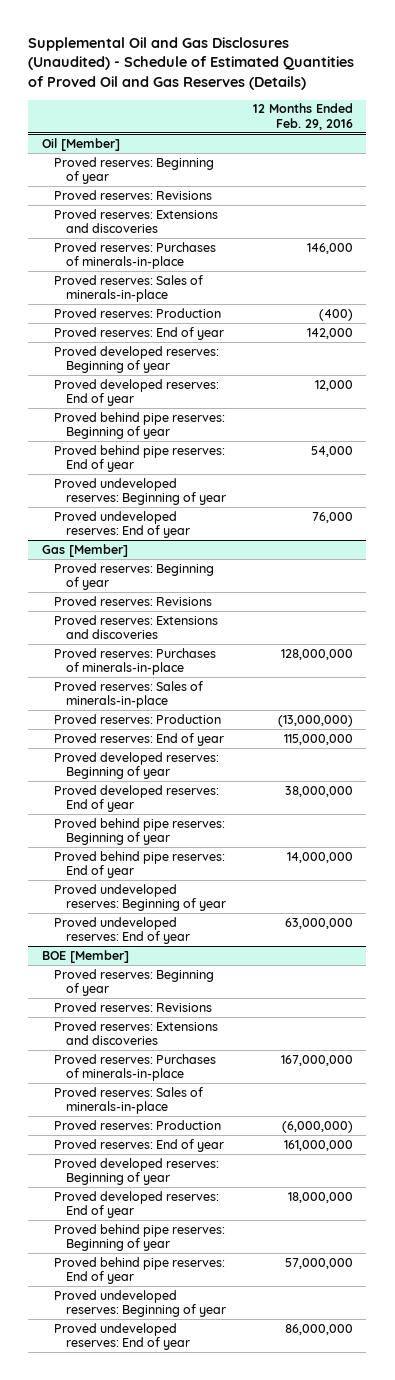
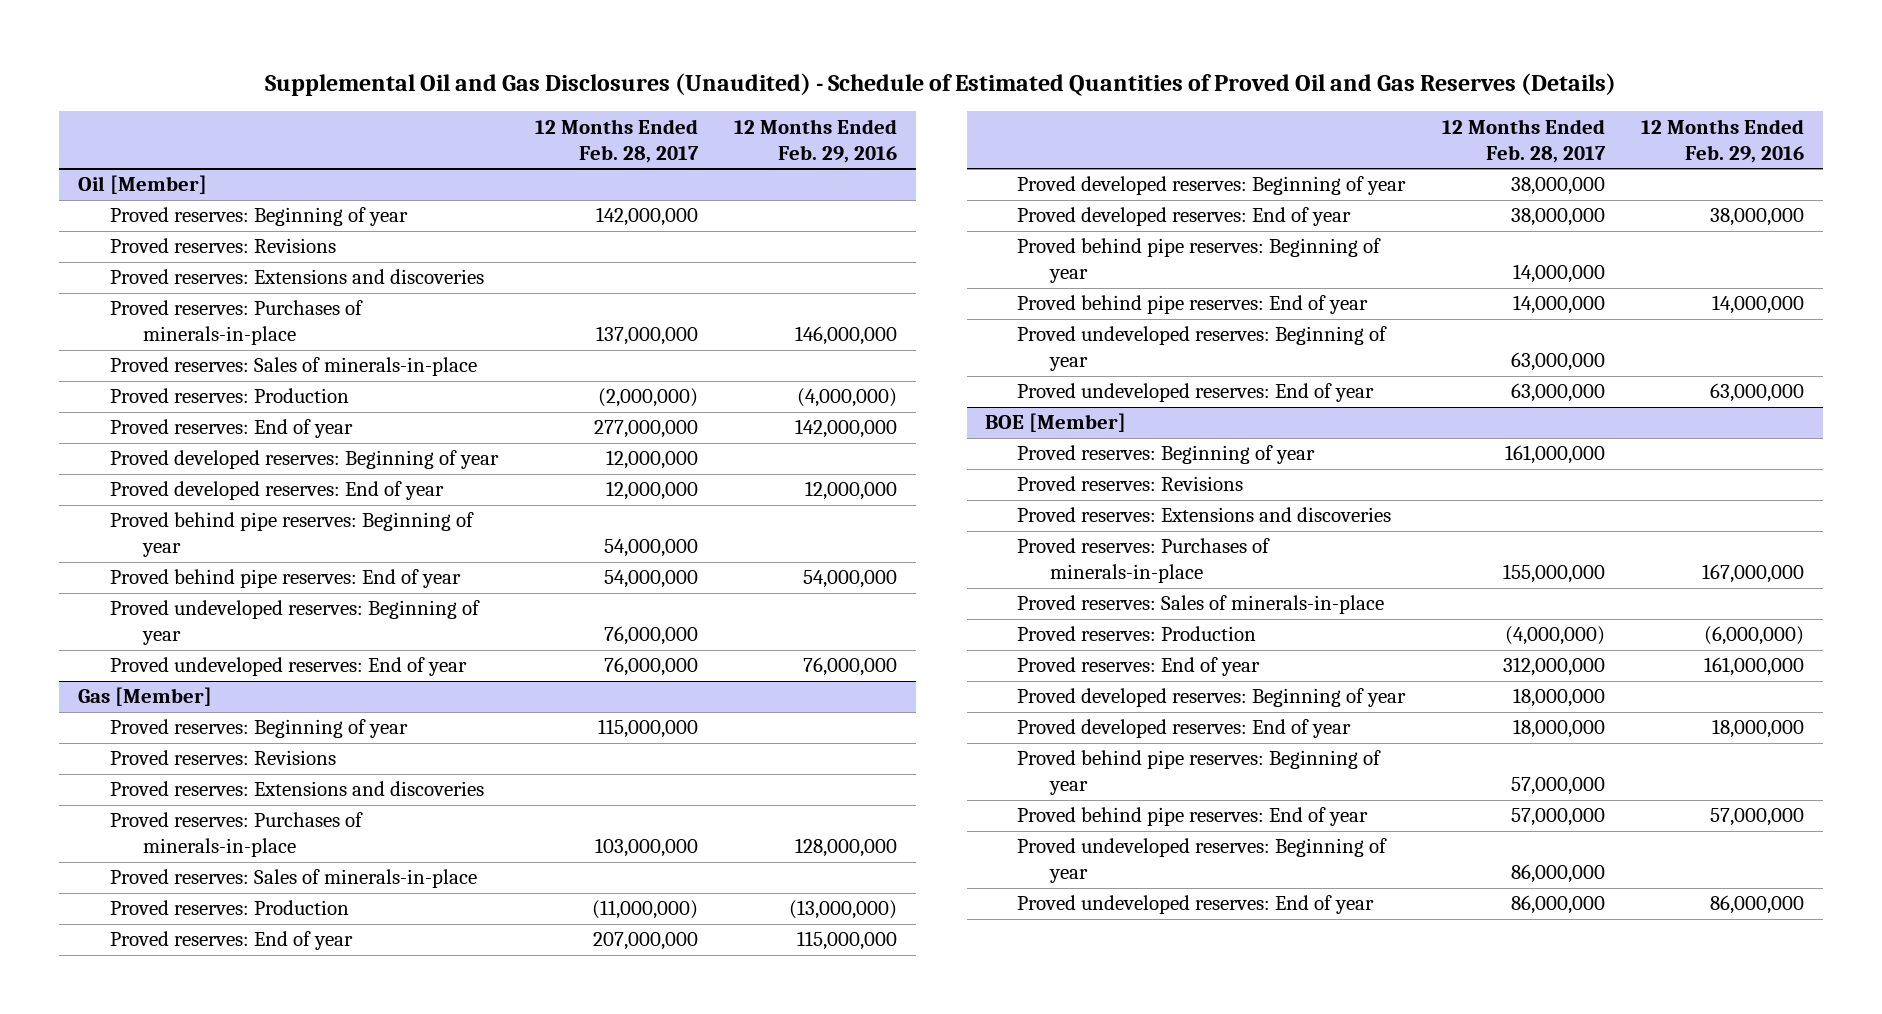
none -> [534,118,699,163] 12 Months Ended Feb. 28, 2017
[306,242,353,254] 146,000 -> [795,326,898,346] 146,000,000
[318,308,353,321] (400) -> [797,388,898,408] (4,000,000)
[306,327,353,339] 142,000 -> [795,419,898,439] 142,000,000
[314,379,353,391] 12,000 -> [805,481,898,501] 12,000,000
[310,445,353,457] 54,000 -> [803,570,898,589] 54,000,000
[311,511,353,523] 76,000 -> [803,657,898,677] 76,000,000

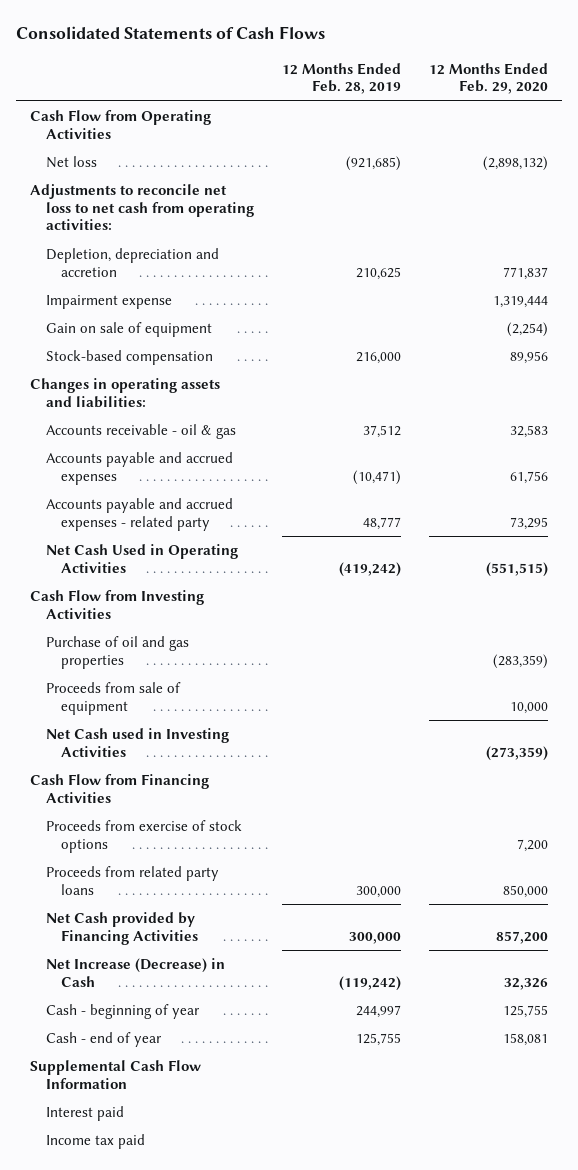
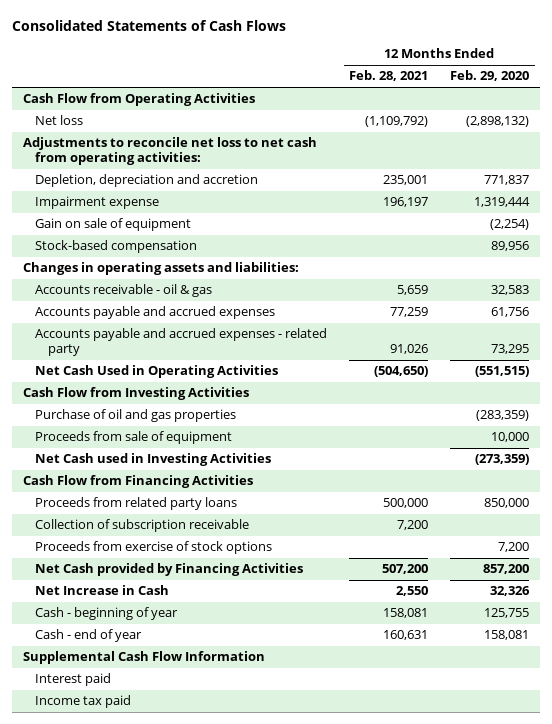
[281,62,401,95] 12 Months Ended Feb. 28, 2019 -> none
none -> [349,70,429,82] Feb. 28, 2021
none -> [35,519,250,533] Collection of subscription receivable
[45,820,242,853] Proceeds from exercise of stock options -> [35,541,273,555] Proceeds from exercise of stock options
[45,958,225,987] Net Increase (Decrease) in Cash -> [35,585,170,596] Net Increase in Cash

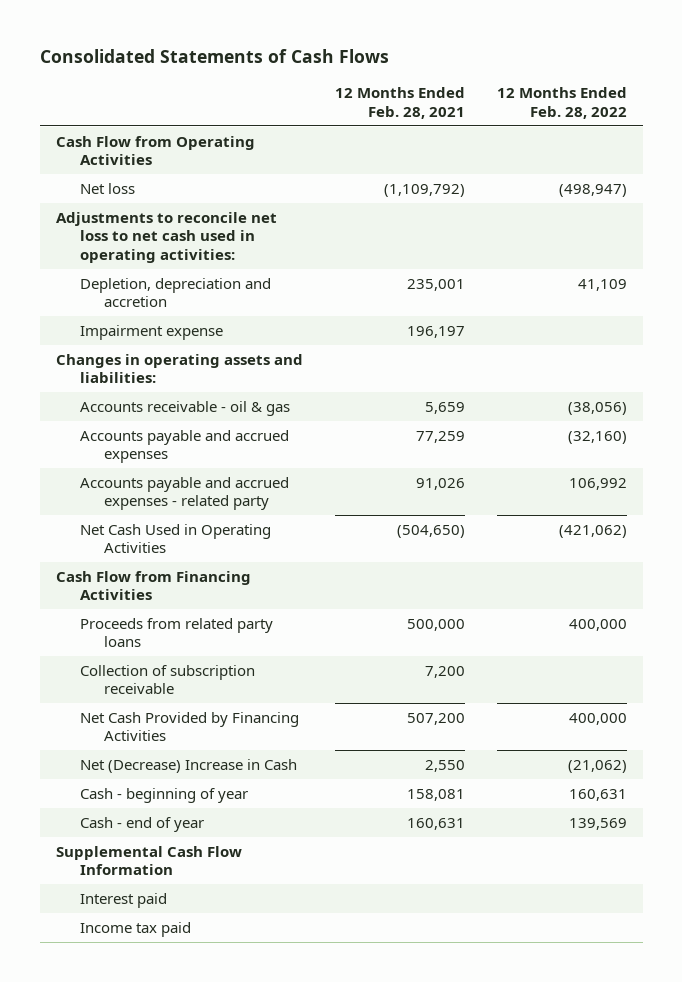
[450,70,530,82] Feb. 29, 2020 -> none
none -> [496,87,627,119] 12 Months Ended Feb. 28, 2022
[22,137,317,165] Adjustments to reconcile net loss to net cash from operating activities: -> [55,211,277,263] Adjustments to reconcile net loss to net cash used in operating activities:
[35,218,192,232] Gain on sale of equipment -> none
[35,240,198,254] Stock-based compensation -> none
[22,387,249,401] Cash Flow from Investing Activities -> none
[35,409,237,423] Purchase of oil and gas properties -> none
[35,431,233,445] Proceeds from sale of equipment -> none
[35,453,272,467] Net Cash used in Investing Activities -> none
[35,541,273,555] Proceeds from exercise of stock options -> none
[35,563,304,577] Net Cash provided by Financing Activities -> [79,711,299,742] Net Cash Provided by Financing Activities
[35,585,170,596] Net Increase in Cash -> [79,758,297,773] Net (Decrease) Increase in Cash

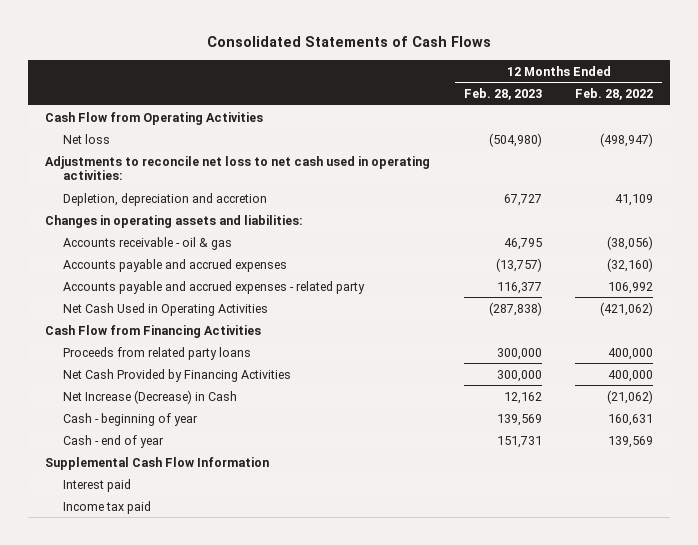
[334,87,465,119] 12 Months Ended Feb. 28, 2021 -> none
none -> [463,87,542,100] Feb. 28, 2023
[79,324,223,340] Impairment expense -> none
[79,664,255,695] Collection of subscription receivable -> none
[79,758,297,773] Net (Decrease) Increase in Cash -> [63,389,238,404] Net Increase (Decrease) in Cash

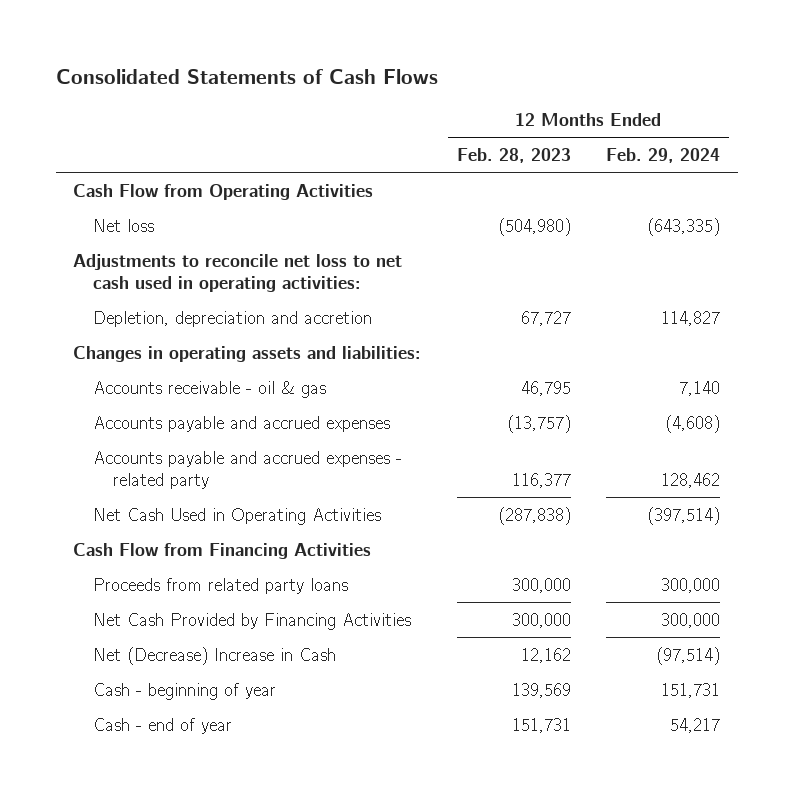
[575,87,654,100] Feb. 28, 2022 -> none
none -> [606,147,721,163] Feb. 29, 2024
[63,389,238,404] Net Increase (Decrease) in Cash -> [93,646,337,665] Net (Decrease) Increase in Cash
[44,456,269,470] Supplemental Cash Flow Information -> none
[63,478,132,492] Interest paid -> none
[63,500,152,514] Income tax paid -> none

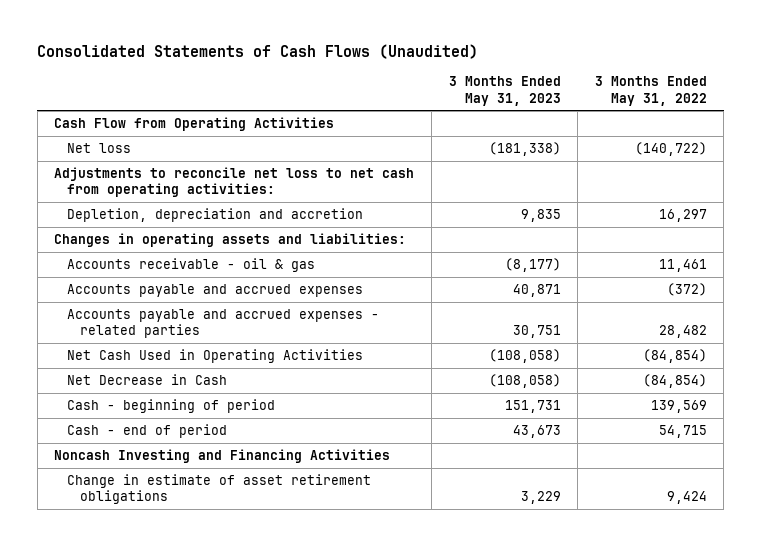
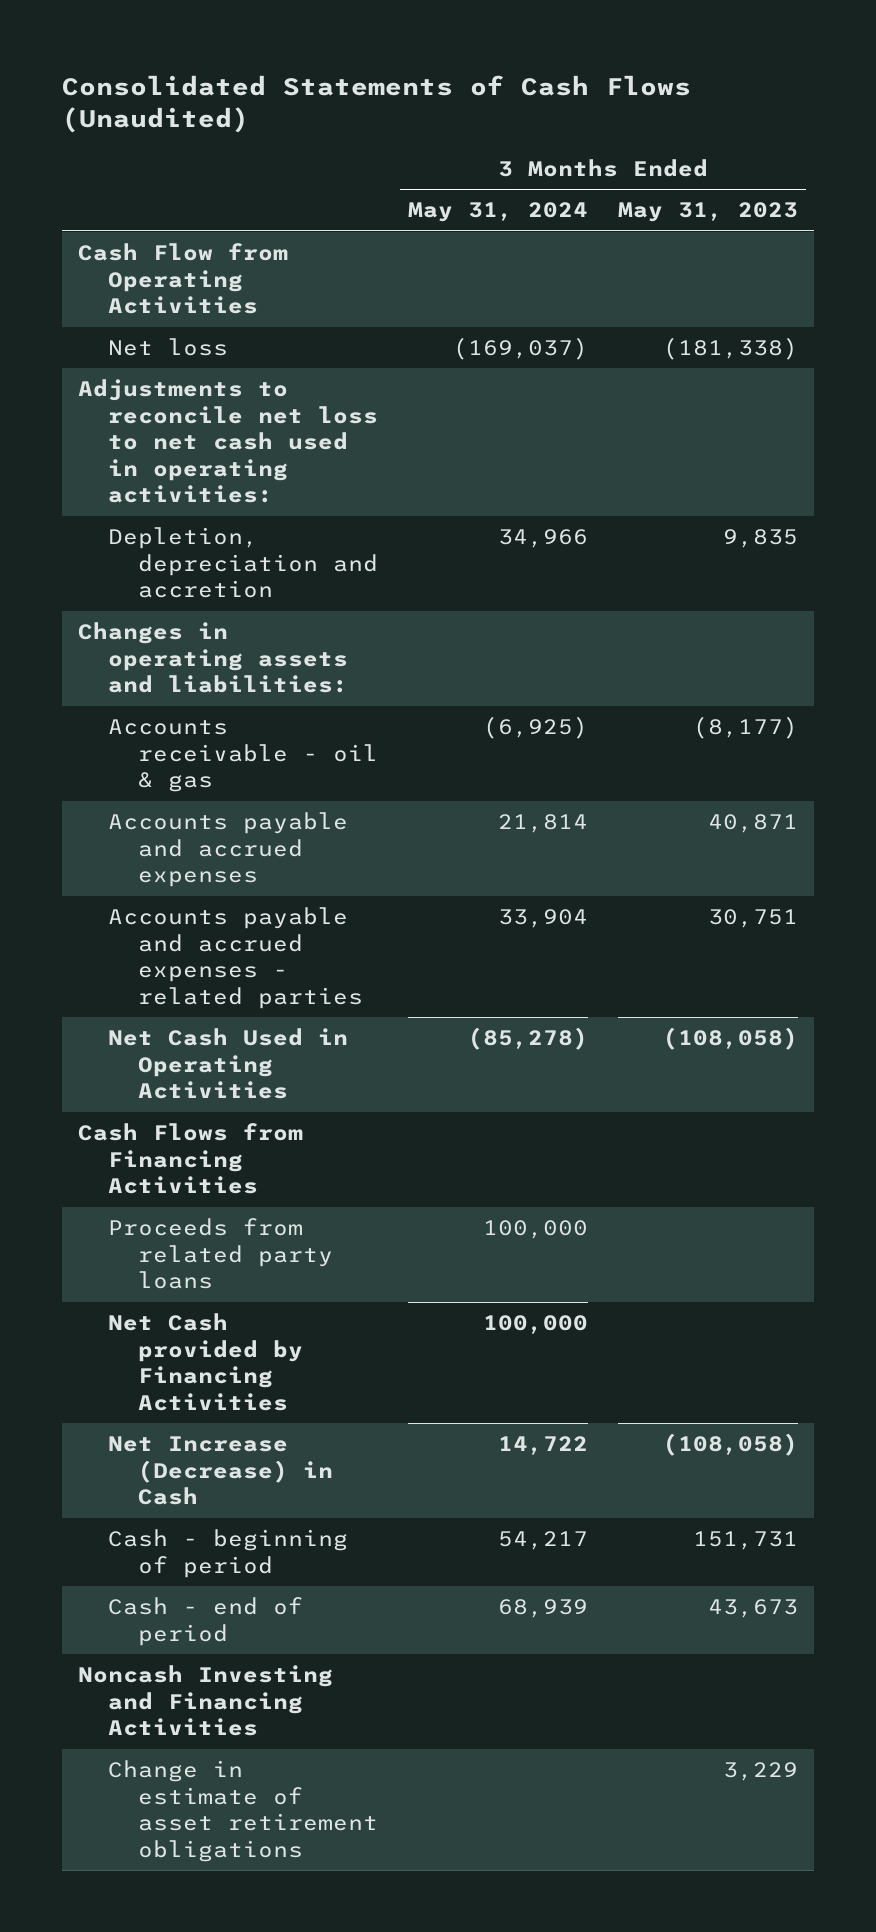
[594,76,707,106] 3 Months Ended May 31, 2022 -> none
none -> [408,202,589,223] May 31, 2024
[54,167,415,198] Adjustments to reconcile net loss to net cash from operating activities: -> [77,379,378,504] Adjustments to reconcile net loss to net cash used in operating activities:
none -> [77,1123,303,1195] Cash Flows from Financing Activities
none -> [107,1218,333,1290] Proceeds from related party loans
none -> [107,1313,303,1411] Net Cash provided by Financing Activities
[67,374,228,386] Net Decrease in Cash -> [107,1436,333,1506] Net Increase (Decrease) in Cash

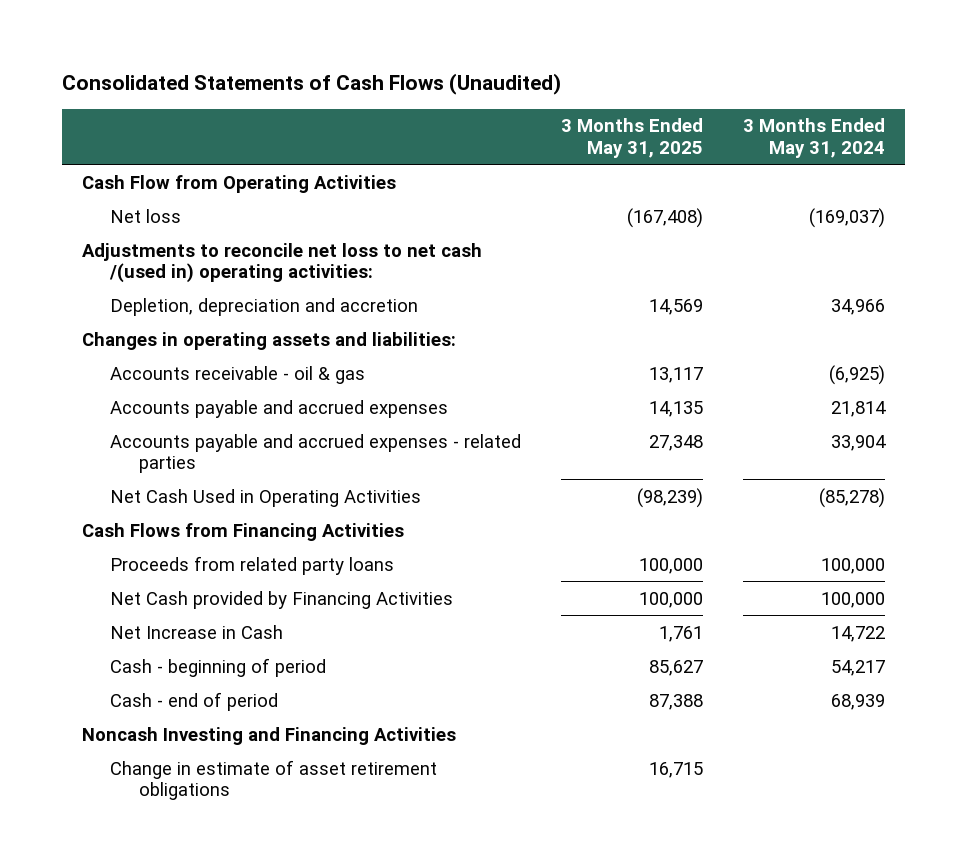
[618,202,799,223] May 31, 2023 -> none
none -> [561,118,704,158] 3 Months Ended May 31, 2025
[77,379,378,504] Adjustments to reconcile net loss to net cash used in operating activities: -> [81,242,482,283] Adjustments to reconcile net loss to net cash /(used in) operating activities:
[107,1436,333,1506] Net Increase (Decrease) in Cash -> [110,624,284,639] Net Increase in Cash

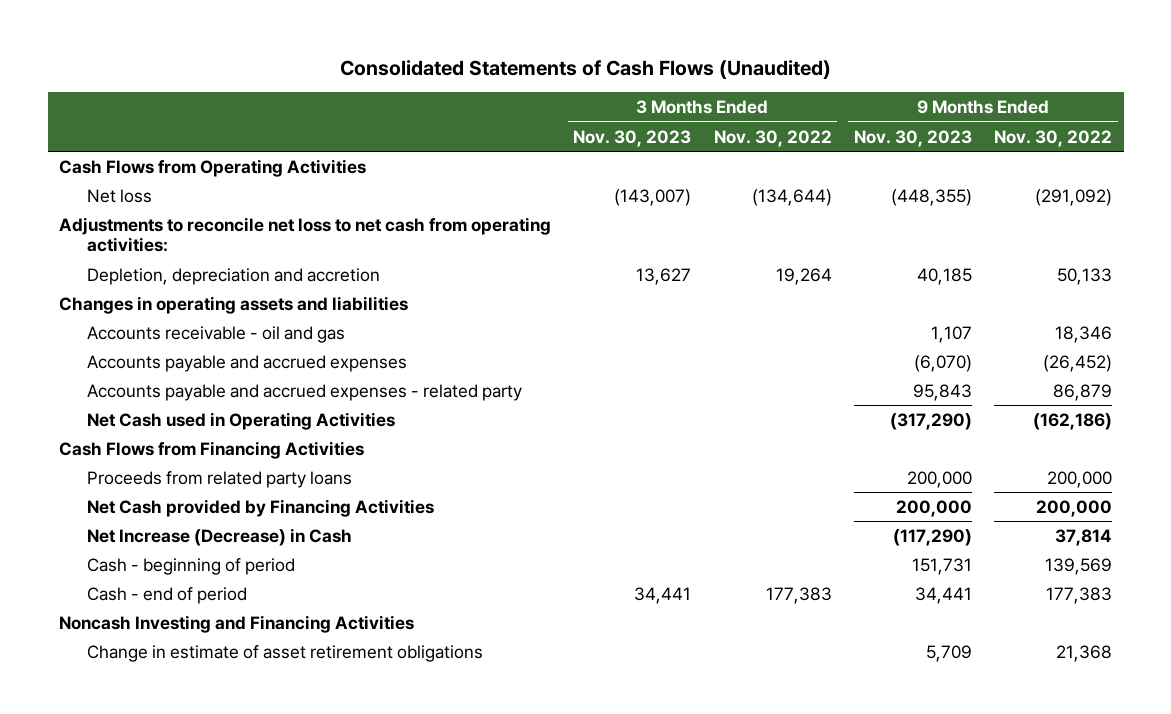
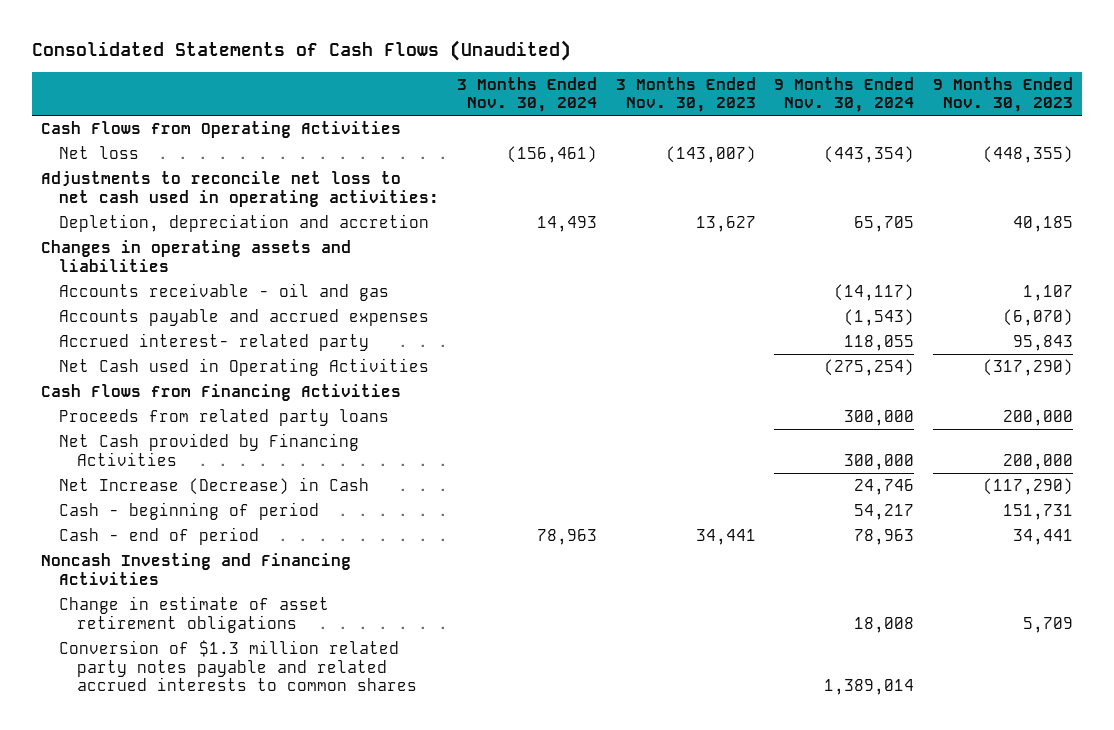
[713,129,832,147] Nov. 30, 2022 -> none
[994,129,1113,147] Nov. 30, 2022 -> none
none -> [457,76,598,113] 3 Months Ended Nov. 30, 2024
none -> [774,76,915,113] 9 Months Ended Nov. 30, 2024
[58,216,551,253] Adjustments to reconcile net loss to net cash from operating activities: -> [40,171,439,207] Adjustments to reconcile net loss to net cash used in operating activities:
[86,383,522,401] Accounts payable and accrued expenses - related party -> [58,333,369,352] Accrued interest- related party
none -> [58,640,417,692] Conversion of $1.3 million related party notes payable and related accrued interests to common shares

